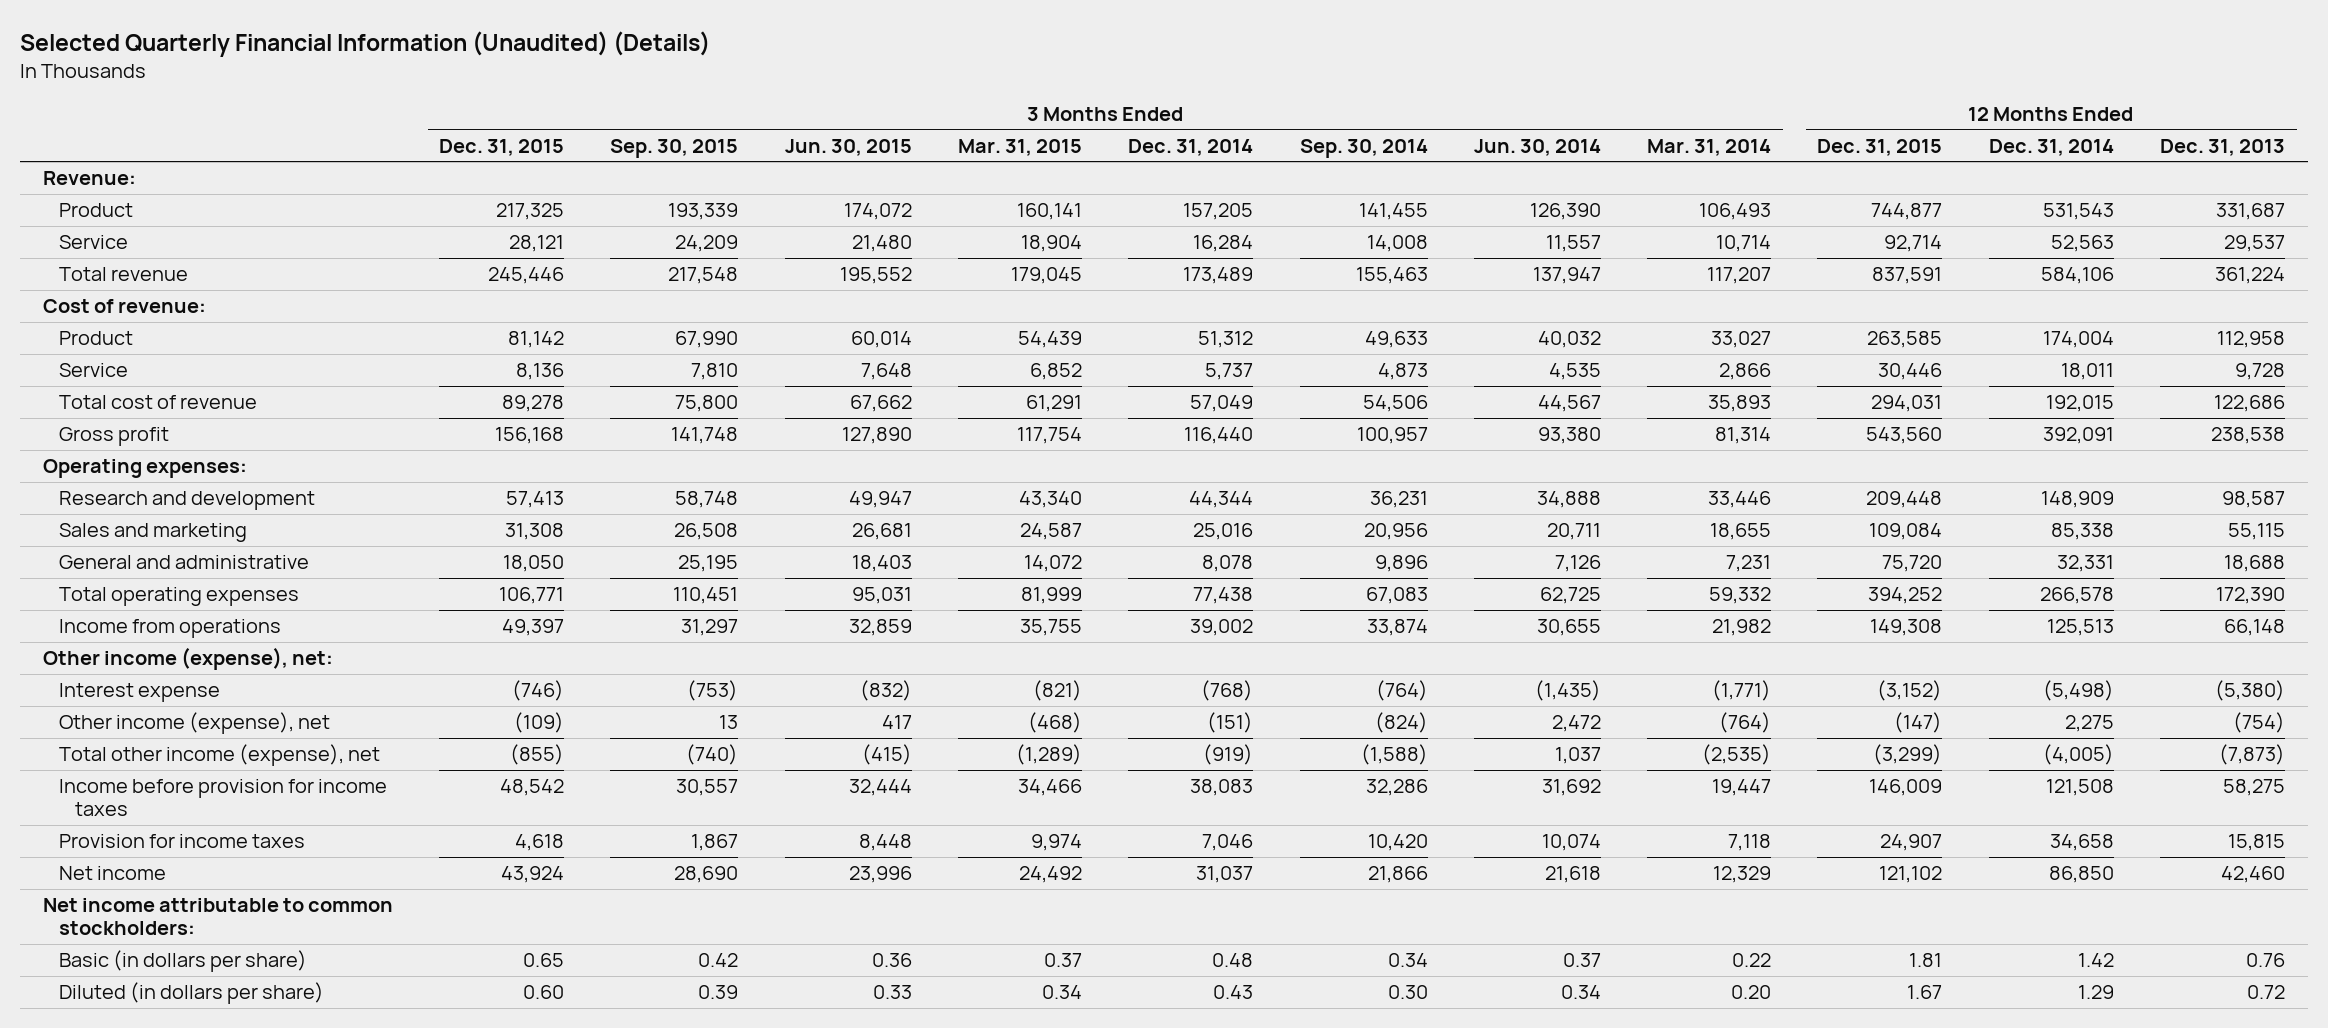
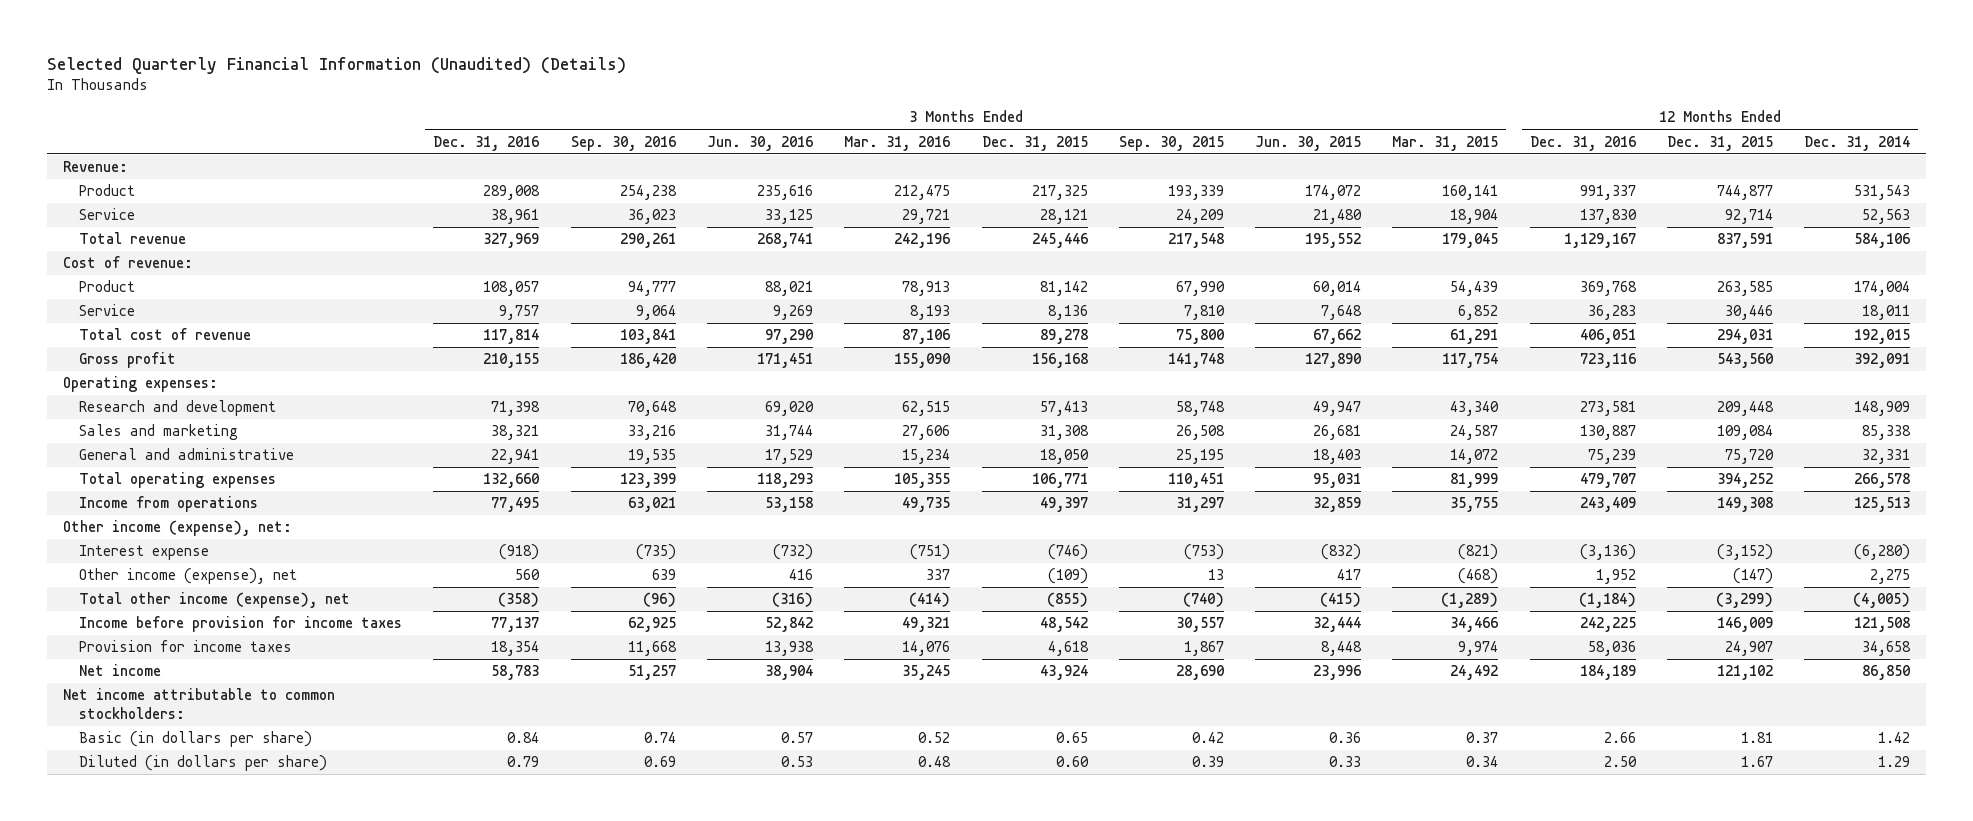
[1128,138,1254,156] Dec. 31, 2014 -> none
[1299,138,1428,158] Sep. 30, 2014 -> none
[1473,138,1601,156] Jun. 30, 2014 -> none
[1647,138,1772,156] Mar. 31, 2014 -> none
[2159,138,2285,156] Dec. 31, 2013 -> none
none -> [433,135,540,151] Dec. 31, 2016
none -> [570,135,676,151] Sep. 30, 2016
none -> [706,135,813,151] Jun. 30, 2016
none -> [844,135,951,151] Mar. 31, 2016
none -> [1529,135,1636,151] Dec. 31, 2016
[2042,680,2114,702] (5,498) -> [1854,544,1911,561] (6,280)

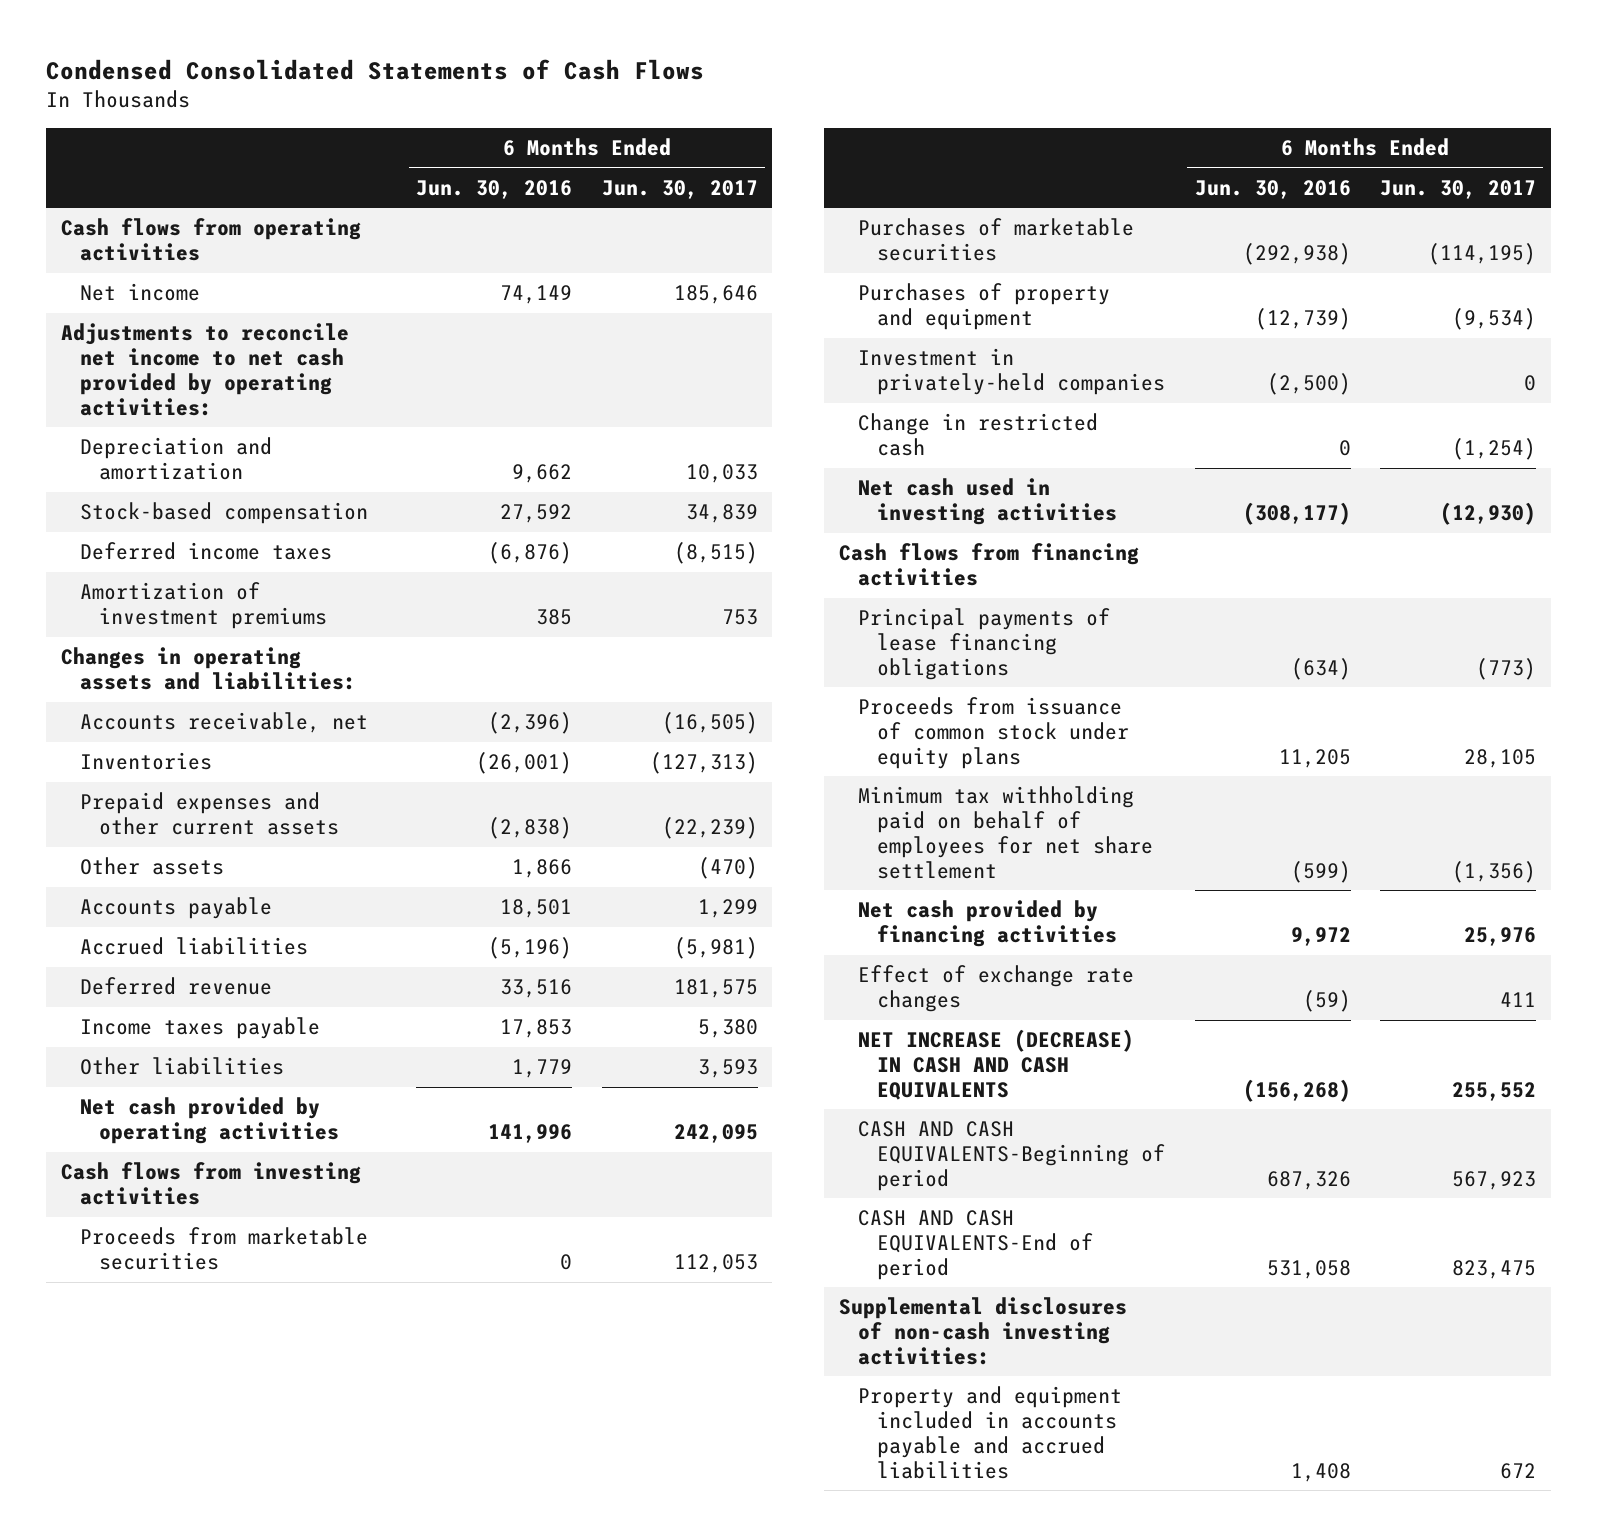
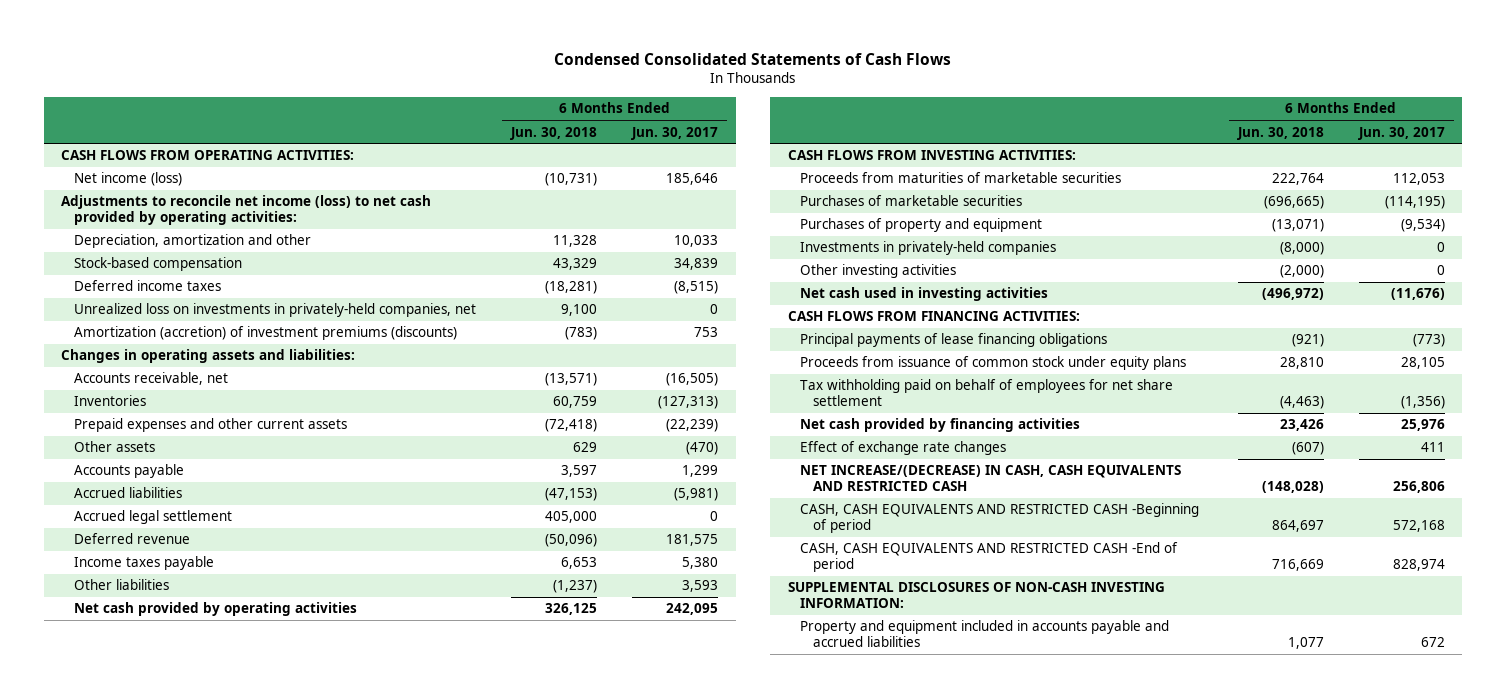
[416,179,573,199] Jun. 30, 2016 -> none
none -> [510,126,598,140] Jun. 30, 2018
[60,218,361,262] Cash flows from operating activities -> [61,150,355,161] CASH FLOWS FROM OPERATING ACTIVITIES:
[79,283,200,302] Net income -> [74,172,183,187] Net income (loss)
[60,323,349,416] Adjustments to reconcile net income to net cash provided by operating activities: -> [61,195,432,226] Adjustments to reconcile net income (loss) to net cash provided by operating activities:
[79,437,272,481] Depreciation and amortization -> [74,234,312,249] Depreciation, amortization and other
none -> [74,303,477,318] Unrealized loss on investments in privately-held companies, net
[79,582,327,630] Amortization of investment premiums -> [74,326,458,341] Amortization (accretion) of investment premiums (discounts)
none -> [74,510,233,525] Accrued legal settlement
[60,1162,361,1206] Cash flows from investing activities -> [787,150,1076,161] CASH FLOWS FROM INVESTING ACTIVITIES:
[79,1227,368,1271] Proceeds from marketable securities -> [800,172,1122,184] Proceeds from maturities of marketable securities
[858,413,1099,457] Change in restricted cash -> none
[858,348,1166,396] Investment in privately-held companies -> [800,241,1057,256] Investments in privately-held companies
none -> [800,264,957,279] Other investing activities
[1439,502,1536,526] (12,930) -> [1390,288,1445,301] (11,676)
[839,543,1140,587] Cash flows from financing activities -> [787,311,1080,322] CASH FLOWS FROM FINANCING ACTIVITIES:
[858,786,1154,879] Minimum tax withholding paid on behalf of employees for net share settlement -> [800,379,1174,407] Tax withholding paid on behalf of employees for net share settlement
[858,1029,1135,1100] NET INCREASE (DECREASE) IN CASH AND CASH EQUIVALENTS -> [800,465,1182,492] NET INCREASE/(DECREASE) IN CASH, CASH EQUIVALENTS AND RESTRICTED CASH
[1451,1081,1536,1101] 255,552 -> [1392,481,1445,494] 256,806
[858,1121,1166,1191] CASH AND CASH EQUIVALENTS-Beginning of period -> [800,503,1200,534] CASH, CASH EQUIVALENTS AND RESTRICTED CASH -Beginning of period
[1451,1170,1536,1190] 567,923 -> [1392,520,1445,533] 572,168
[858,1210,1094,1280] CASH AND CASH EQUIVALENTS-End of period -> [800,542,1179,573] CASH, CASH EQUIVALENTS AND RESTRICTED CASH -End of period
[1451,1259,1536,1279] 823,475 -> [1392,559,1445,572] 828,974
[839,1297,1128,1365] Supplemental disclosures of non-cash investing activities: -> [787,582,1165,609] SUPPLEMENTAL DISCLOSURES OF NON-CASH INVESTING INFORMATION:

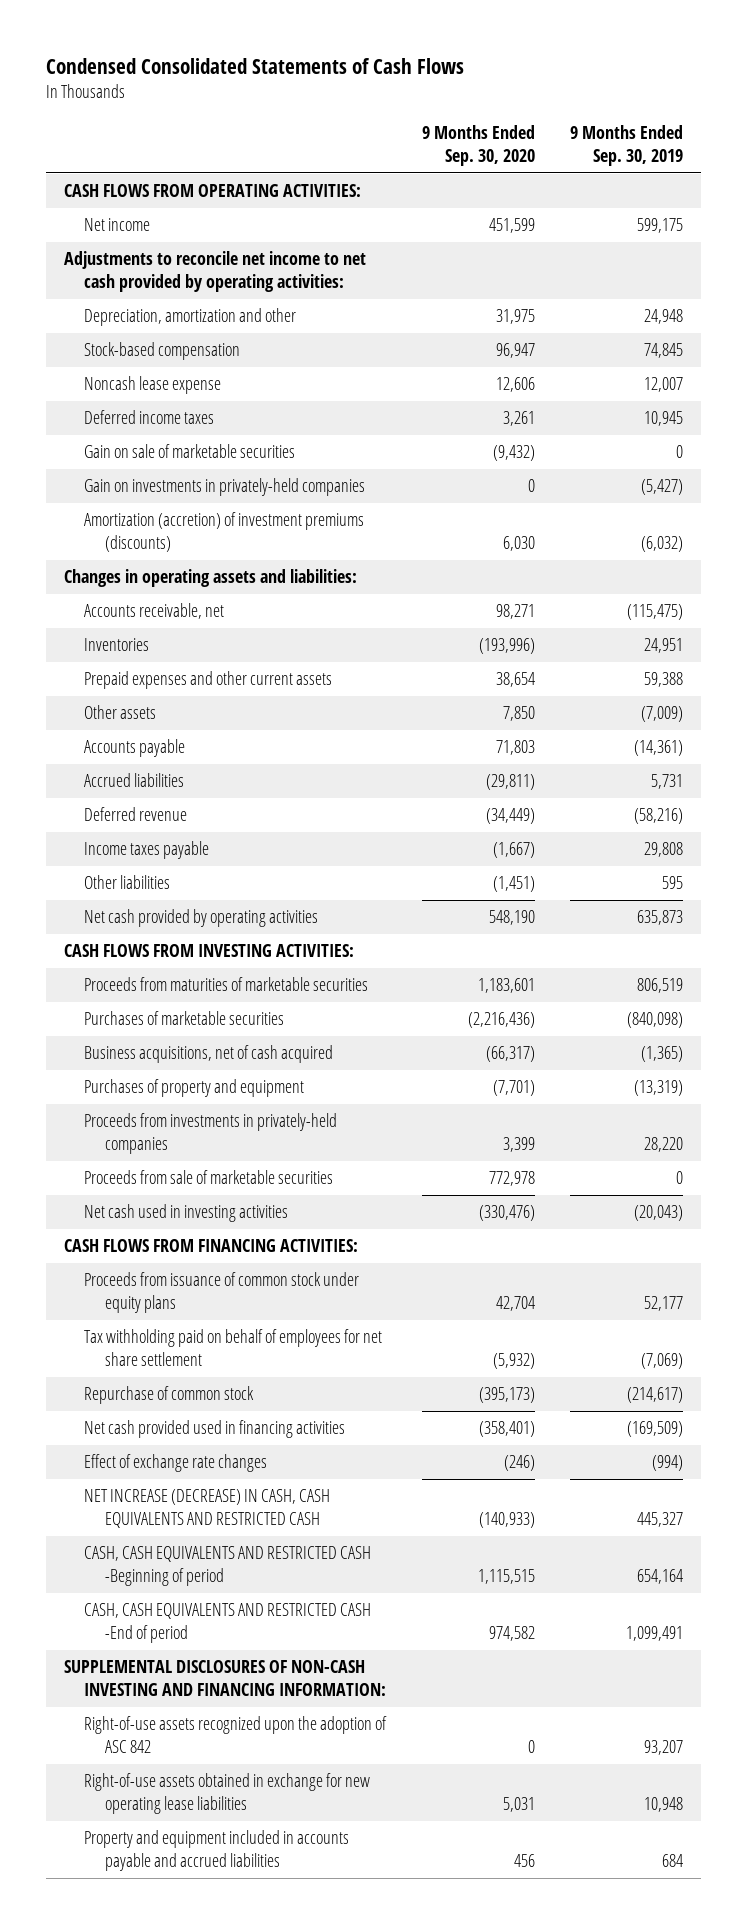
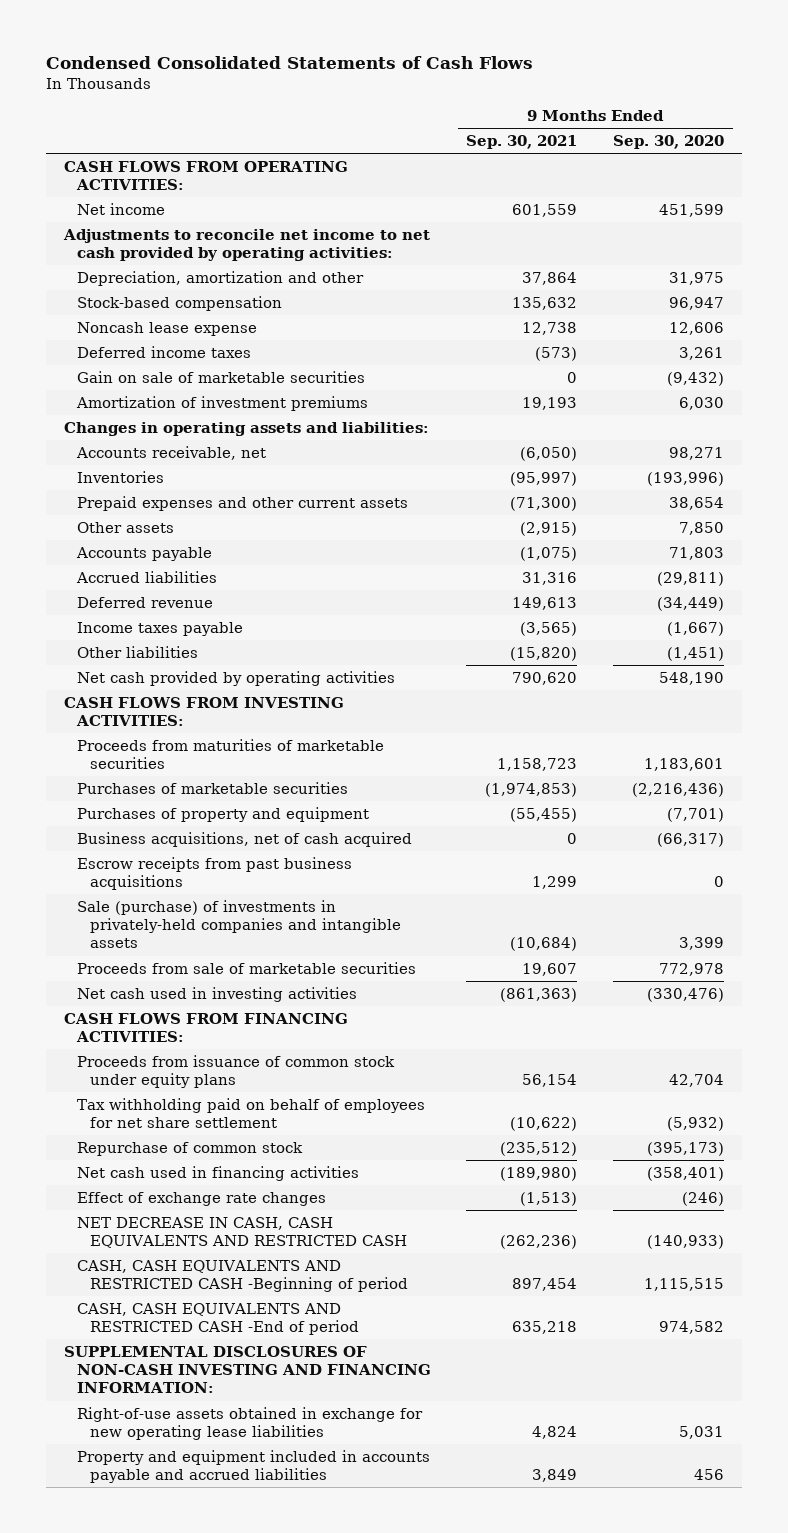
[570,125,684,167] 9 Months Ended Sep. 30, 2019 -> none
none -> [466,134,578,149] Sep. 30, 2021
[84,478,366,497] Gain on investments in privately-held companies -> none
[84,512,365,553] Amortization (accretion) of investment premiums (discounts) -> [75,395,368,411] Amortization of investment premiums
[84,1045,334,1064] Business acquisitions, net of cash acquired -> [76,831,412,847] Business acquisitions, net of cash acquired
none -> [76,856,352,891] Escrow receipts from past business acquisitions
[84,1113,338,1155] Proceeds from investments in privately-held companies -> [76,899,401,949] Sale (purchase) of investments in privately-held companies and intangible assets
[84,1420,346,1439] Net cash provided used in financing activities -> [76,1165,359,1181] Net cash used in financing activities
[84,1489,331,1529] NET INCREASE (DECREASE) IN CASH, CASH EQUIVALENTS AND RESTRICTED CASH -> [76,1216,407,1249] NET DECREASE IN CASH, CASH EQUIVALENTS AND RESTRICTED CASH
[84,1716,388,1754] Right-of-use assets recognized upon the adoption of ASC 842 -> none

